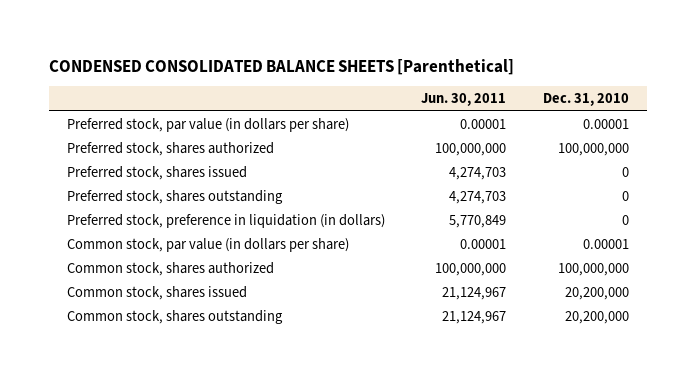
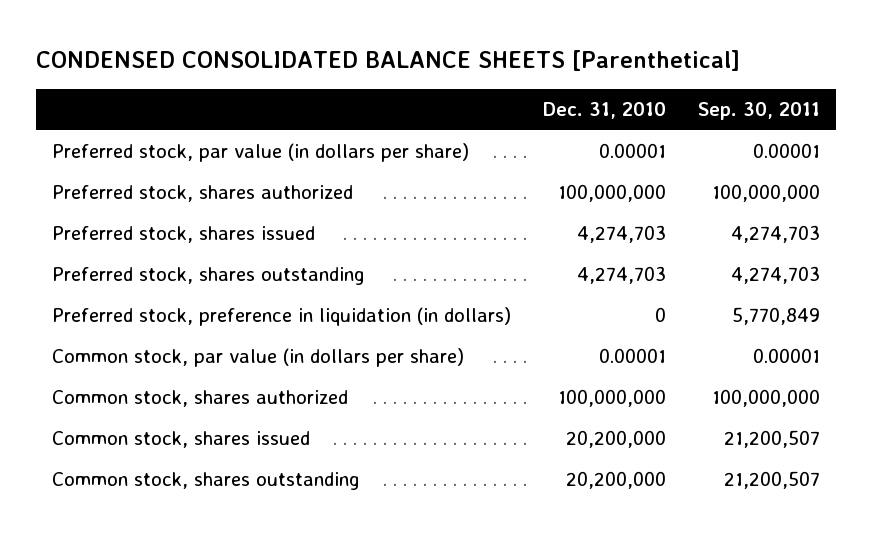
[421,93,507,107] Jun. 30, 2011 -> none
none -> [698,102,821,121] Sep. 30, 2011
[621,166,629,177] 0 -> [577,225,667,244] 4,274,703
[621,190,629,201] 0 -> [577,266,667,285] 4,274,703

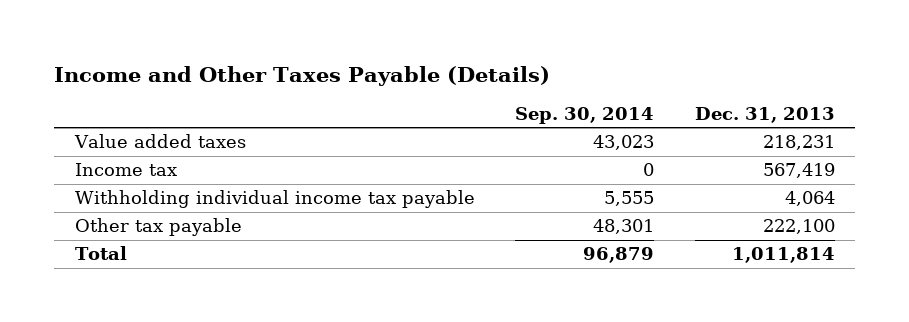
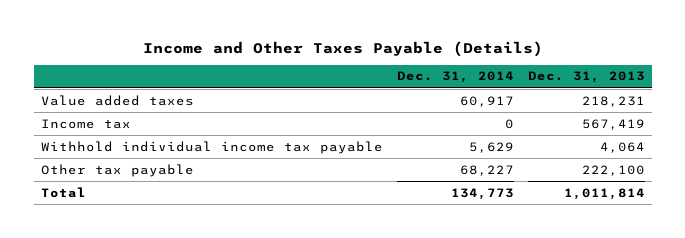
[515,107,655,125] Sep. 30, 2014 -> none
none -> [396,71,514,84] Dec. 31, 2014
[74,190,475,209] Withholding individual income tax payable -> [40,140,383,154] Withhold individual income tax payable

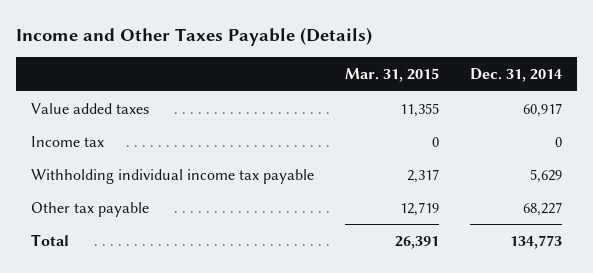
[527,71,645,84] Dec. 31, 2013 -> none
none -> [345,68,440,83] Mar. 31, 2015
[40,140,383,154] Withhold individual income tax payable -> [31,168,315,184] Withholding individual income tax payable

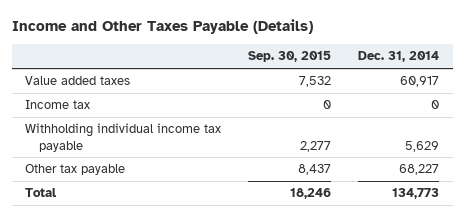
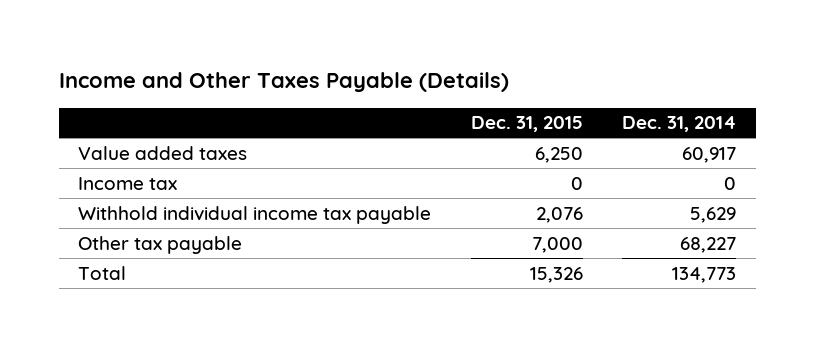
[248,51,332,63] Sep. 30, 2015 -> none
none -> [470,116,583,133] Dec. 31, 2015
[25,123,222,152] Withholding individual income tax payable -> [78,205,432,224] Withhold individual income tax payable

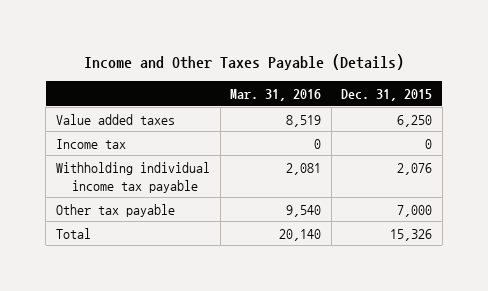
[622,116,737,133] Dec. 31, 2014 -> none
none -> [230,88,322,101] Mar. 31, 2016
[78,205,432,224] Withhold individual income tax payable -> [55,161,210,193] Withholding individual income tax payable

